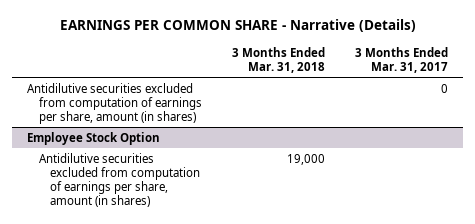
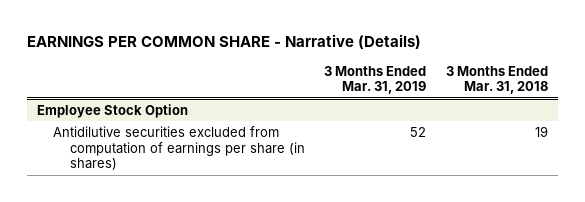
[354,46,448,73] 3 Months Ended Mar. 31, 2017 -> none
none -> [324,65,427,95] 3 Months Ended Mar. 31, 2019
[27,82,202,125] Antidilutive securities excluded from computation of earnings per share, amount (in shares) -> none
[38,152,201,208] Antidilutive securities excluded from computation of earnings per share, amount (in shares) -> [53,125,305,171] Antidilutive securities excluded from computation of earnings per share (in shares)
[286,153,325,165] 19,000 -> [535,125,549,137] 19

